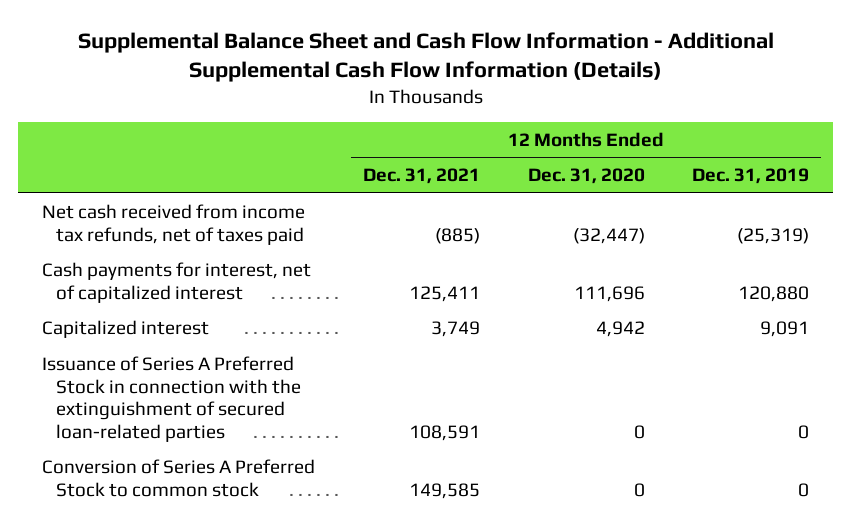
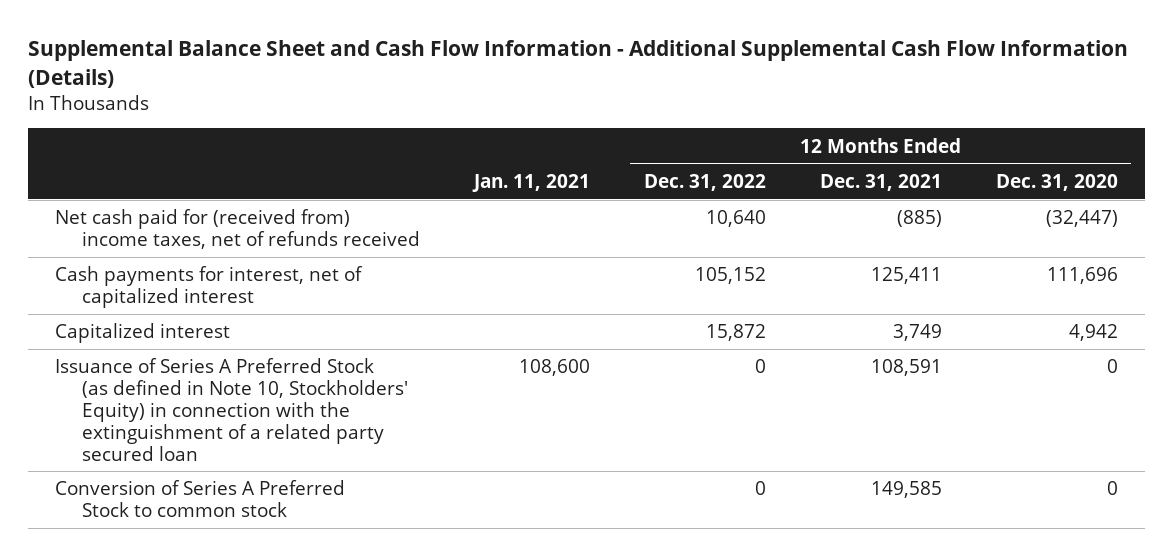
[692,168,810,185] Dec. 31, 2019 -> none
none -> [472,173,591,192] Jan. 11, 2021
none -> [643,173,766,191] Dec. 31, 2022
[42,203,306,245] Net cash received from income tax refunds, net of taxes paid -> [54,209,421,249] Net cash paid for (received from) income taxes, net of refunds received
[42,355,301,442] Issuance of Series A Preferred Stock in connection with the extinguishment of secured loan-related parties -> [54,358,409,461] Issuance of Series A Preferred Stock (as defined in Note 10, Stockholders' Equity) in connection with the extinguishment of a related party secured loan

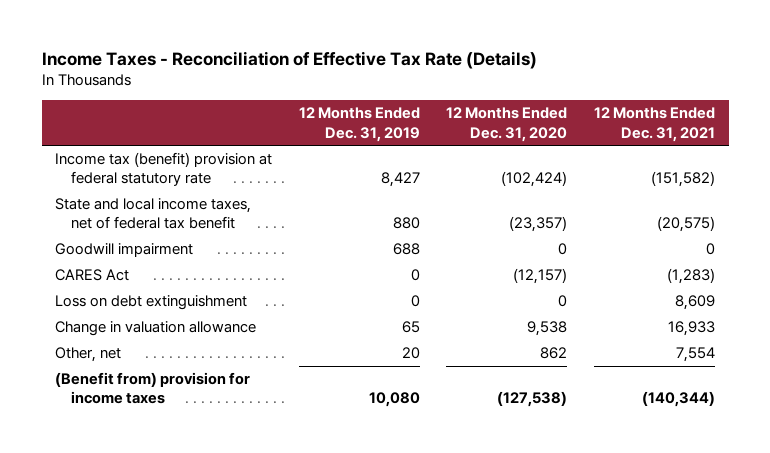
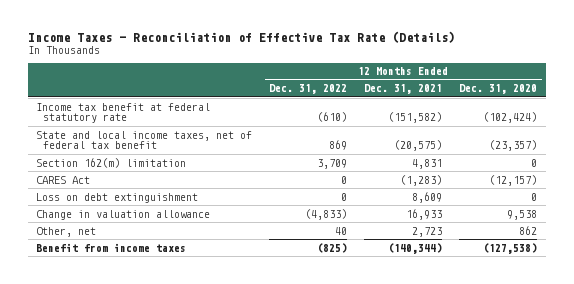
[298,107,420,142] 12 Months Ended Dec. 31, 2019 -> none
none -> [269,84,348,95] Dec. 31, 2022
[55,152,273,187] Income tax (benefit) provision at federal statutory rate -> [36,102,211,124] Income tax benefit at federal statutory rate
[55,243,194,258] Goodwill impairment -> none
none -> [36,157,187,168] Section 162(m) limitation
[676,347,716,363] 7,554 -> [412,226,443,237] 2,723
[55,372,251,405] (Benefit from) provision for income taxes -> [36,242,187,252] Benefit from income taxes

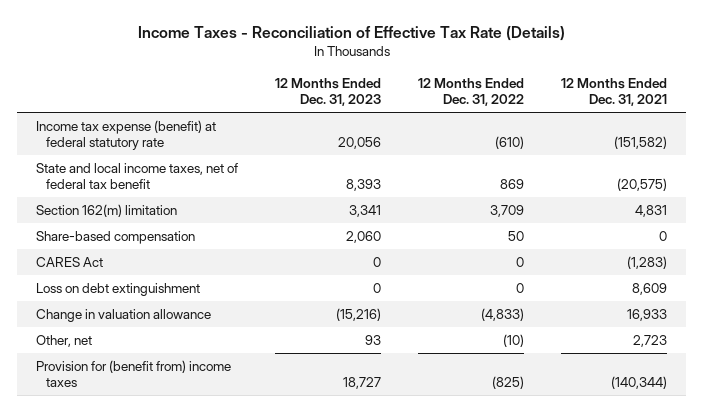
[459,84,538,95] Dec. 31, 2020 -> none
none -> [275,77,382,106] 12 Months Ended Dec. 31, 2023
[36,102,211,124] Income tax benefit at federal statutory rate -> [35,119,216,151] Income tax expense (benefit) at federal statutory rate
none -> [35,230,195,244] Share-based compensation
[335,226,348,235] 40 -> [503,333,525,347] (10)
[36,242,187,252] Benefit from income taxes -> [35,359,231,388] Provision for (benefit from) income taxes

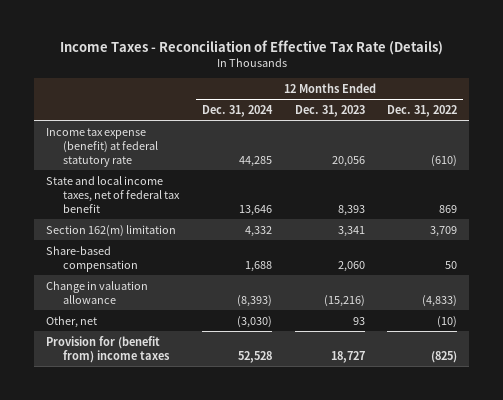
[561,77,668,106] 12 Months Ended Dec. 31, 2021 -> none
none -> [201,104,273,117] Dec. 31, 2024
[35,256,103,267] CARES Act -> none
[35,282,200,296] Loss on debt extinguishment -> none

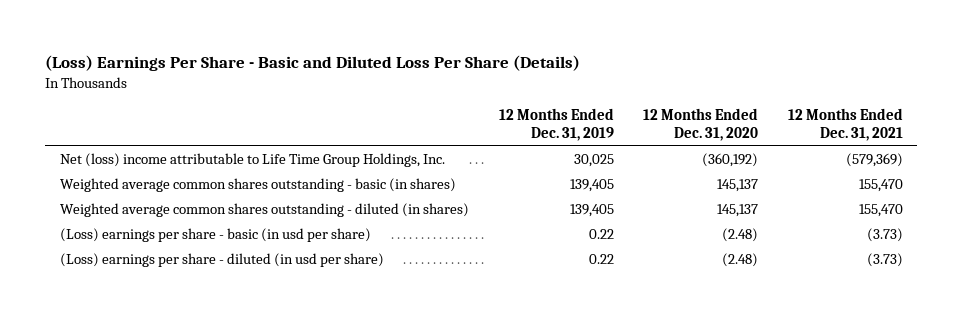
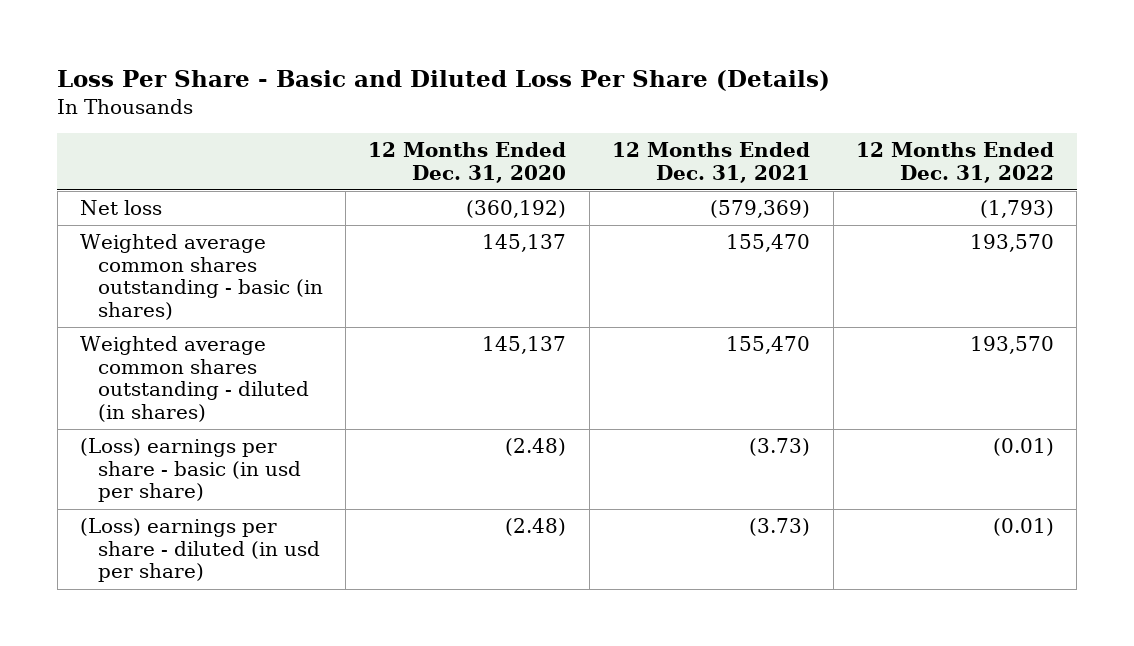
[45,55,581,72] (Loss) Earnings Per Share - Basic and Diluted Loss Per Share (Details) -> [57,70,831,92] Loss Per Share - Basic and Diluted Loss Per Share (Details)
[498,108,614,142] 12 Months Ended Dec. 31, 2019 -> none
none -> [855,142,1054,183] 12 Months Ended Dec. 31, 2022
[60,153,446,168] Net (loss) income attributable to Life Time Group Holdings, Inc. -> [80,200,163,216] Net loss

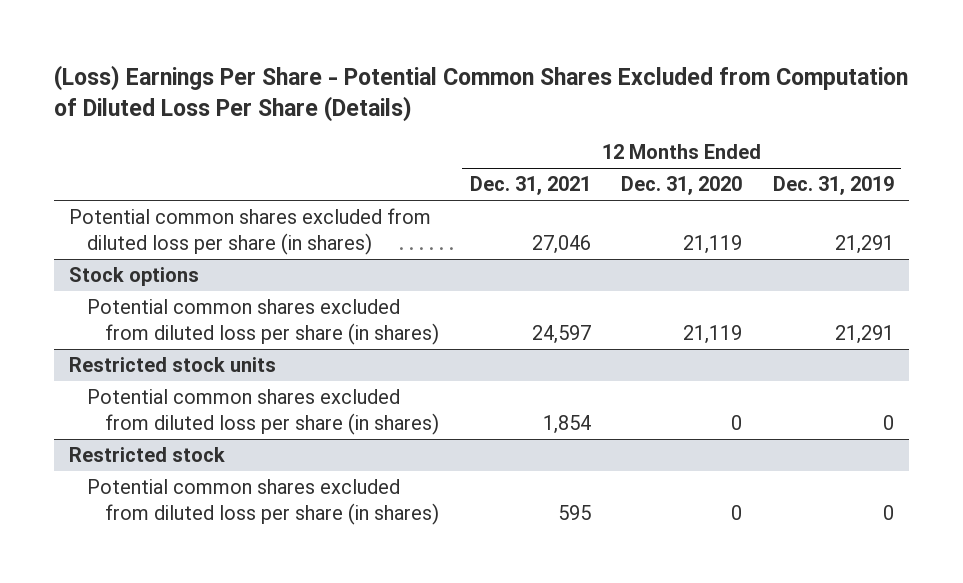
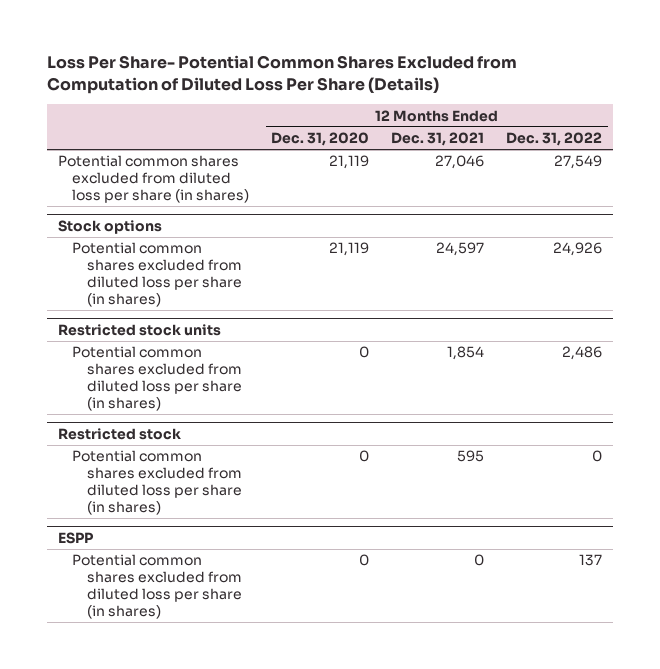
[53,64,908,123] (Loss) Earnings Per Share - Potential Common Shares Excluded from Computation of Diluted Loss Per Share (Details) -> [46,55,517,95] Loss Per Share- Potential Common Shares Excluded from Computation of Diluted Loss Per Share (Details)
[772,176,894,196] Dec. 31, 2019 -> none
none -> [506,132,603,147] Dec. 31, 2022
none -> [57,531,94,544] ESPP
none -> [72,554,243,620] Potential common shares excluded from diluted loss per share (in shares)

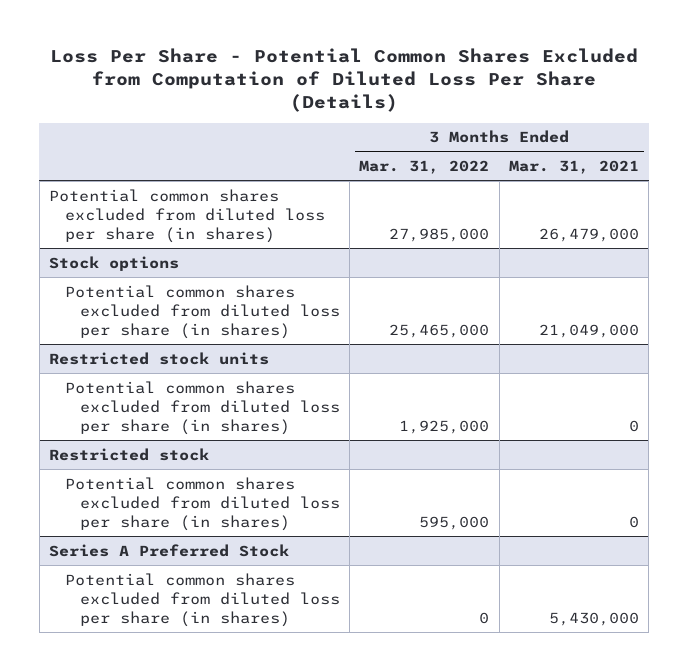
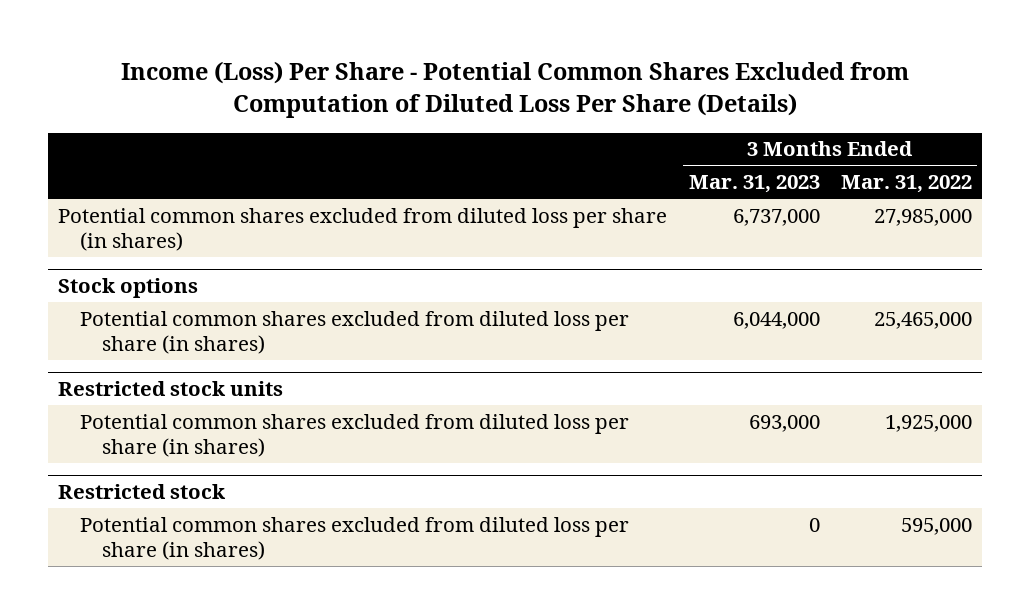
[50,48,639,112] Loss Per Share - Potential Common Shares Excluded from Computation of Diluted Loss Per Share (Details) -> [121,60,910,118] Income (Loss) Per Share - Potential Common Shares Excluded from Computation of Diluted Loss Per Share (Details)
[509,159,640,174] Mar. 31, 2021 -> none
none -> [688,175,820,194] Mar. 31, 2023
[49,543,290,557] Series A Preferred Stock -> none
[64,572,340,627] Potential common shares excluded from diluted loss per share (in shares) -> none

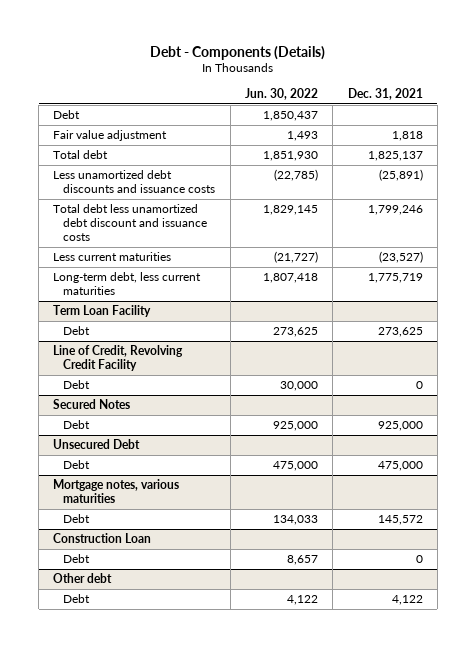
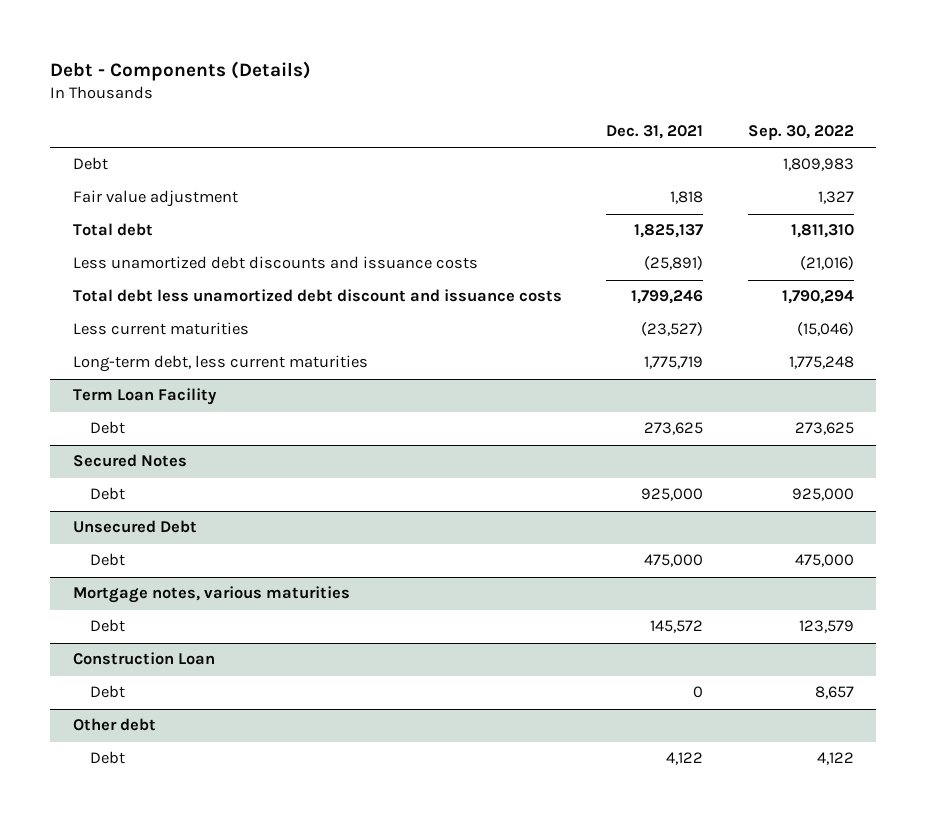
[245,87,319,100] Jun. 30, 2022 -> none
none -> [747,125,854,141] Sep. 30, 2022
[53,345,184,372] Line of Credit, Revolving Credit Facility -> none
[63,380,91,390] Debt -> none

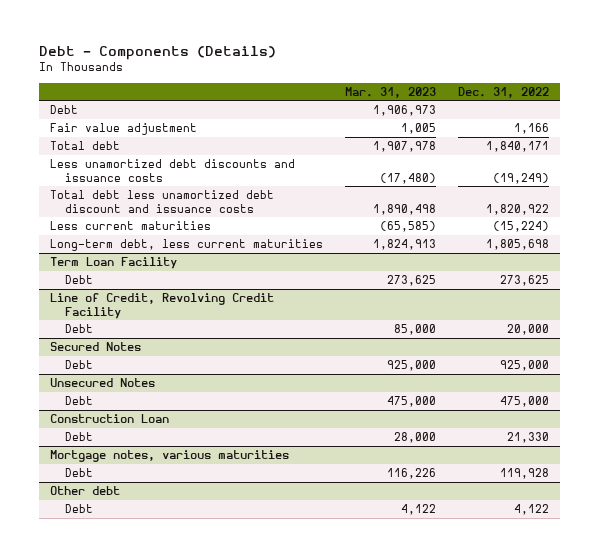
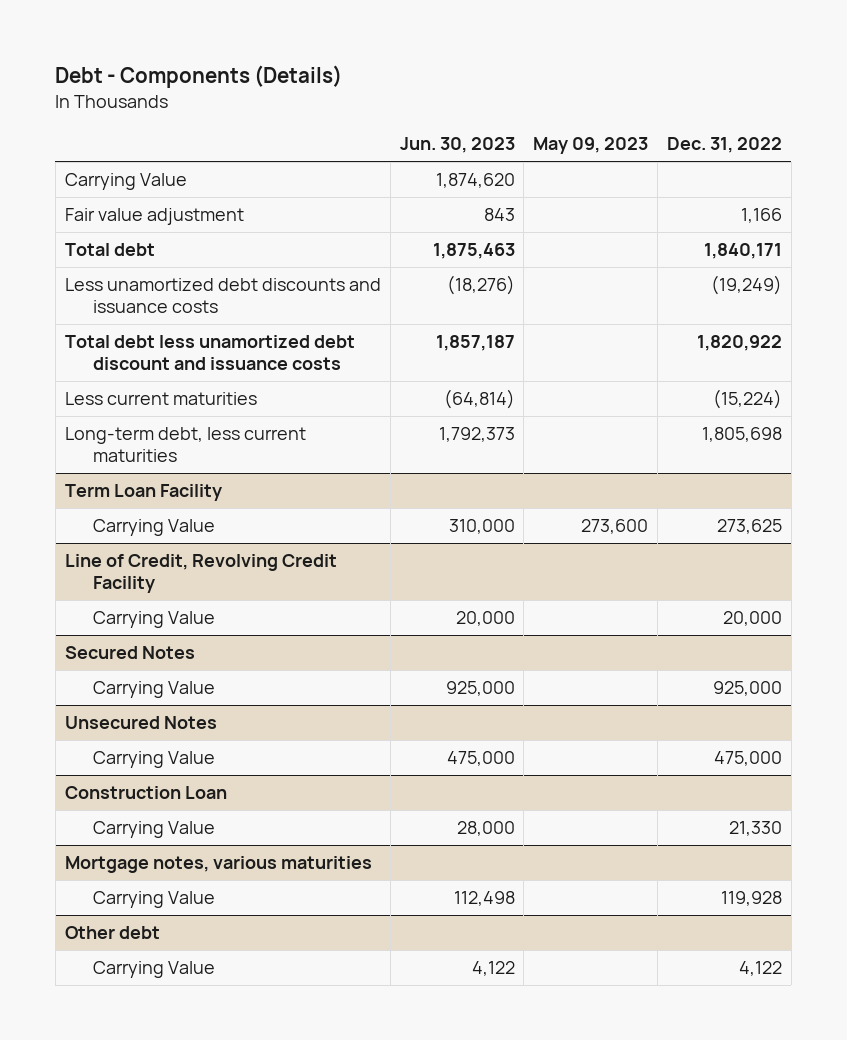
[344,86,436,98] Mar. 31, 2023 -> none
none -> [399,136,515,153] Jun. 30, 2023
none -> [533,136,649,154] May 09, 2023
[49,105,78,115] Debt -> [64,173,187,191] Carrying Value
[64,275,93,285] Debt -> [92,519,215,537] Carrying Value
[64,324,93,334] Debt -> [92,611,215,629] Carrying Value
[64,360,93,370] Debt -> [92,681,215,699] Carrying Value
[64,396,93,406] Debt -> [92,751,215,769] Carrying Value
[64,432,93,442] Debt -> [92,821,215,839] Carrying Value
[64,468,93,478] Debt -> [92,891,215,909] Carrying Value
[64,504,93,514] Debt -> [92,961,215,979] Carrying Value

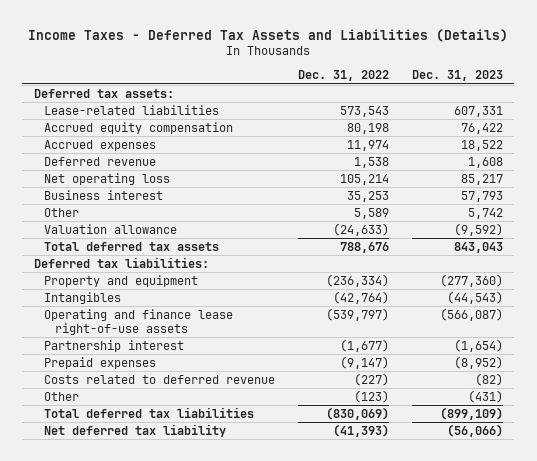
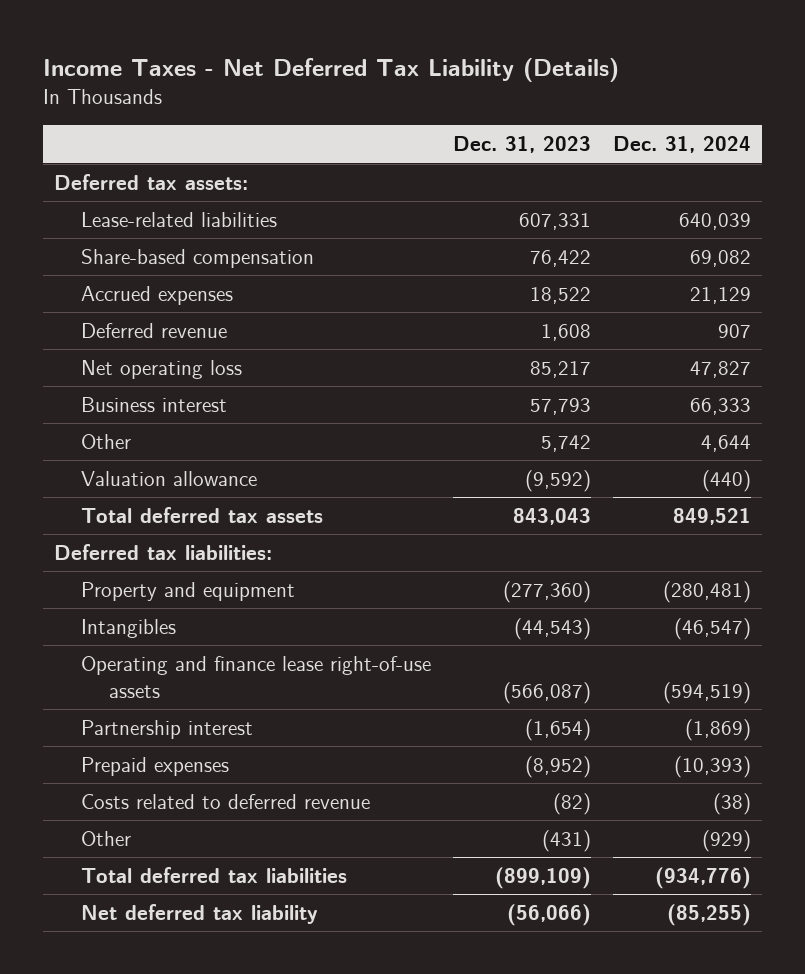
[28,28,509,42] Income Taxes - Deferred Tax Assets and Liabilities (Details) -> [43,57,620,82] Income Taxes - Net Deferred Tax Liability (Details)
[298,70,390,82] Dec. 31, 2022 -> none
none -> [613,136,752,154] Dec. 31, 2024
[44,121,234,134] Accrued equity compensation -> [81,249,315,269] Share-based compensation

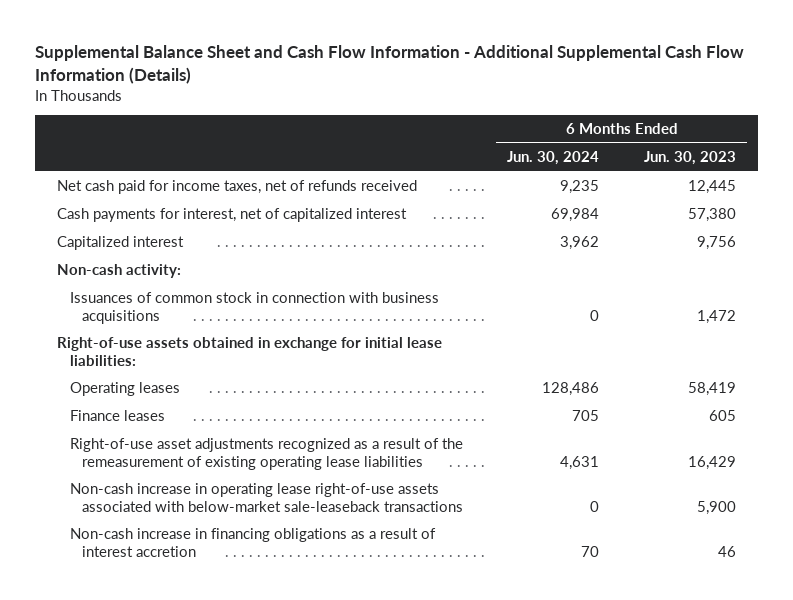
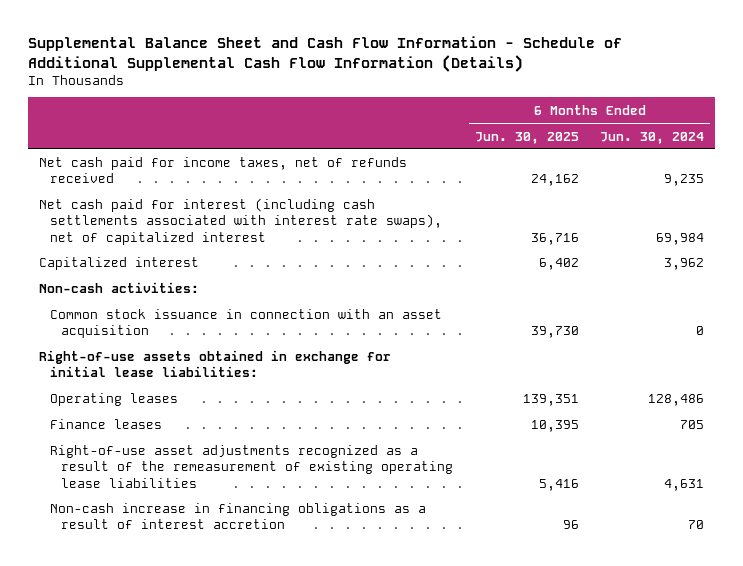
[35,44,745,84] Supplemental Balance Sheet and Cash Flow Information - Additional Supplemental Cash Flow Information (Details) -> [28,35,623,72] Supplemental Balance Sheet and Cash Flow Information - Schedule of Additional Supplemental Cash Flow Information (Details)
[643,151,736,166] Jun. 30, 2023 -> none
none -> [474,131,579,144] Jun. 30, 2025
[57,208,408,223] Cash payments for interest, net of capitalized interest -> [38,198,443,245] Net cash paid for interest (including cash settlements associated with interest rate swaps), net of capitalized interest
[57,264,182,279] Non-cash activity: -> [38,282,199,294] Non-cash activities:
[69,292,439,324] Issuances of common stock in connection with business acquisitions -> [50,309,443,339] Common stock issuance in connection with an asset acquisition
[69,483,464,512] Non-cash increase in operating lease right-of-use assets associated with below-market sale-leaseback transactions -> none

